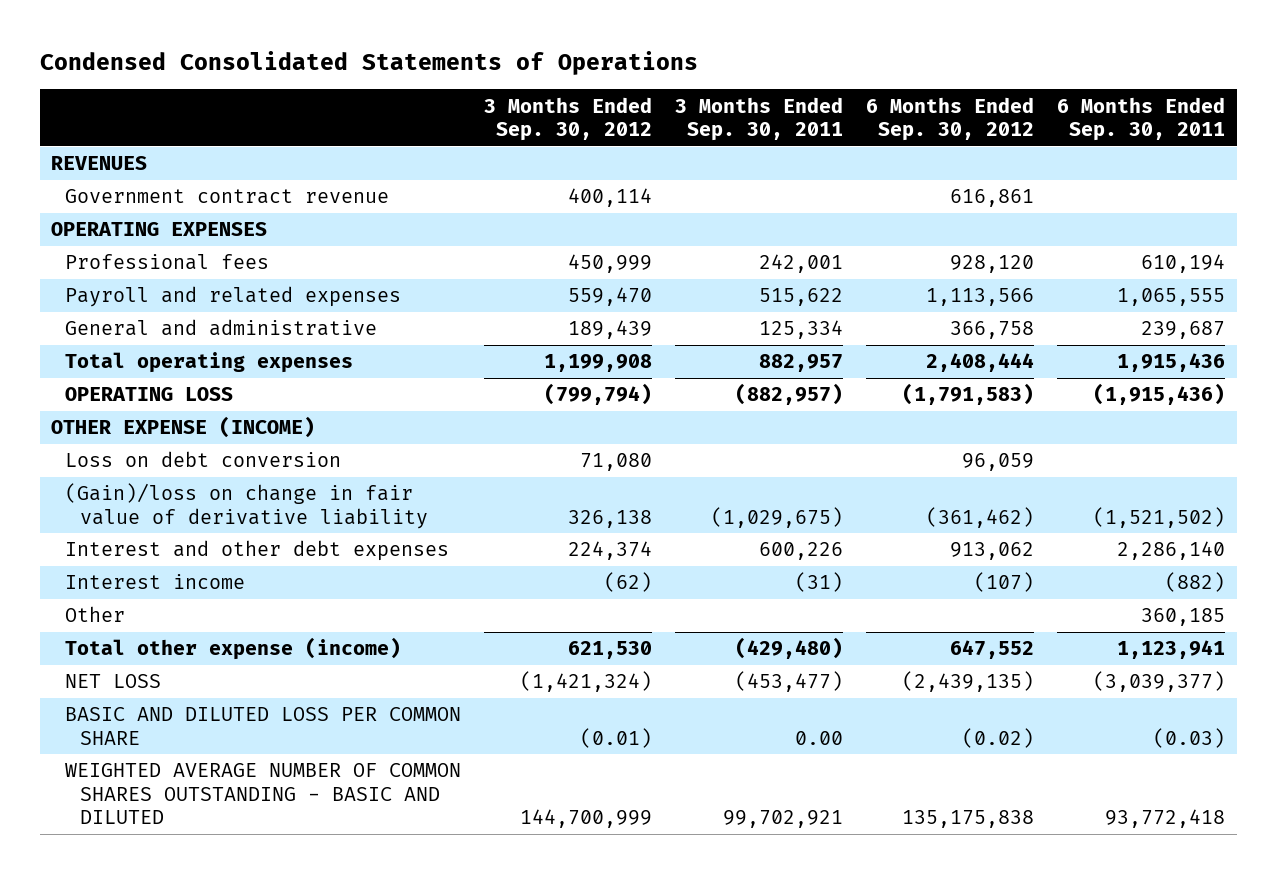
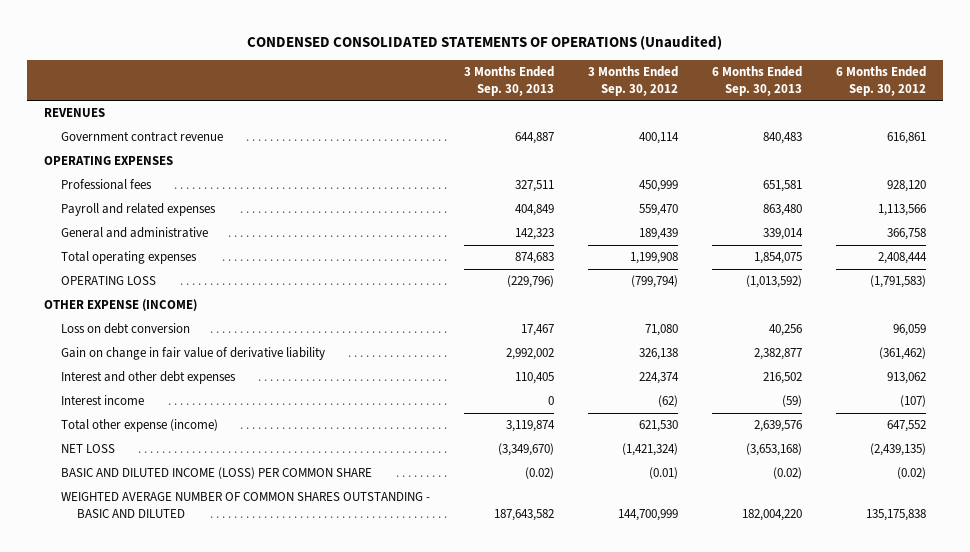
[39,50,698,75] Condensed Consolidated Statements of Operations -> [247,35,723,51] CONDENSED CONSOLIDATED STATEMENTS OF OPERATIONS (Unaudited)
[675,96,844,141] 3 Months Ended Sep. 30, 2011 -> none
[1057,96,1226,141] 6 Months Ended Sep. 30, 2011 -> none
none -> [463,66,554,96] 3 Months Ended Sep. 30, 2013
none -> [711,66,802,96] 6 Months Ended Sep. 30, 2013
[65,483,428,529] (Gain)/loss on change in fair value of derivative liability -> [60,347,325,361] Gain on change in fair value of derivative liability
[65,606,126,623] Other -> none
[65,707,462,745] BASIC AND DILUTED LOSS PER COMMON SHARE -> [60,467,372,480] BASIC AND DILUTED INCOME (LOSS) PER COMMON SHARE

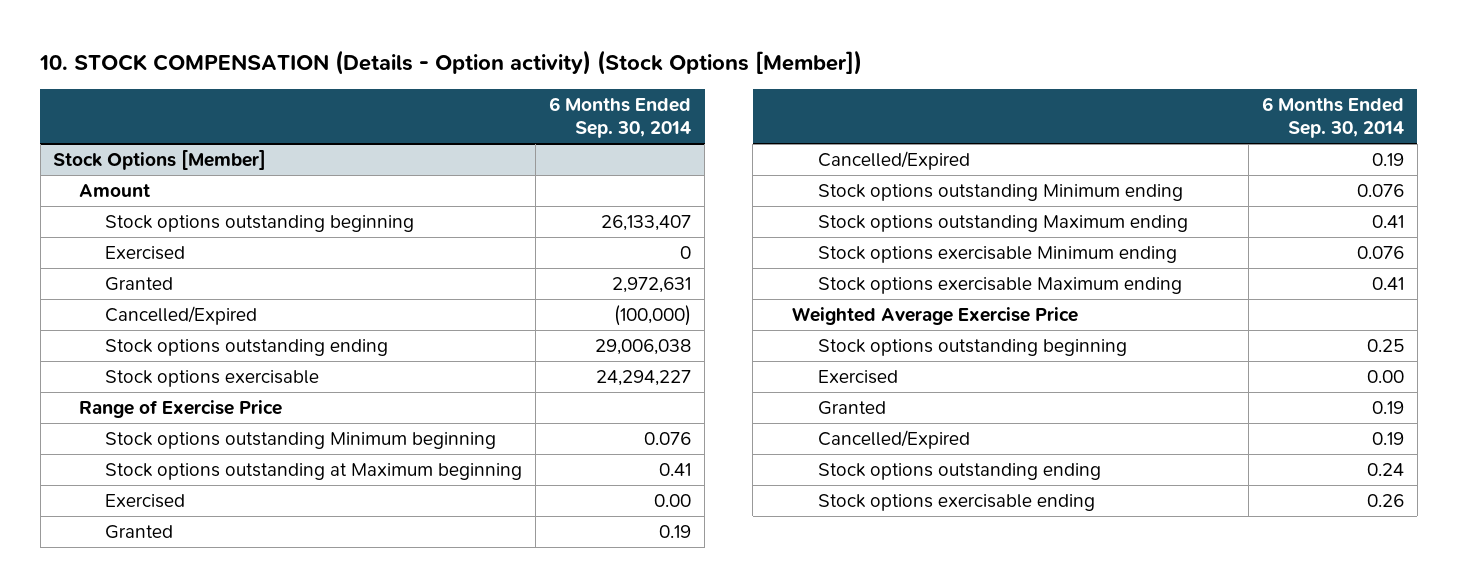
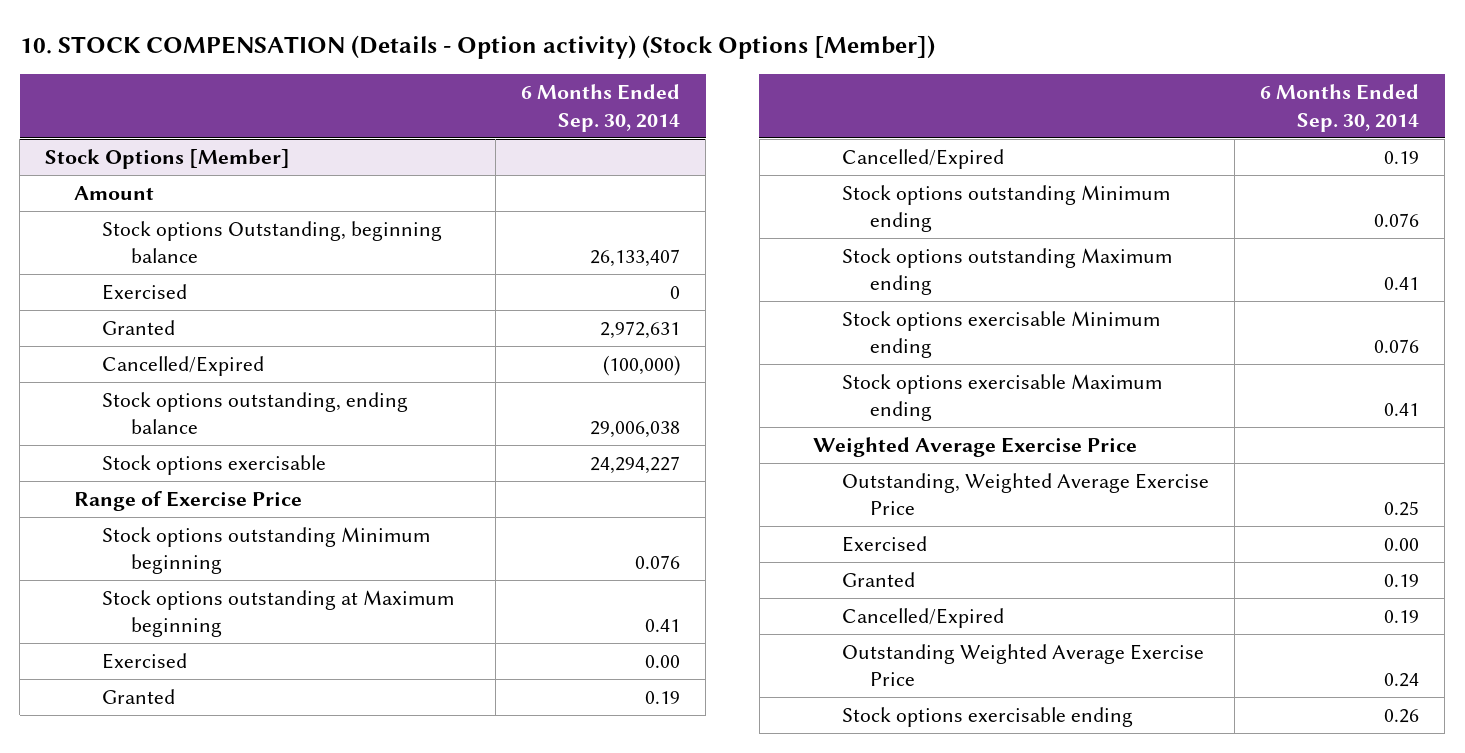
[105,215,415,233] Stock options outstanding beginning -> [102,221,443,264] Stock options Outstanding, beginning balance
[105,339,389,357] Stock options outstanding ending -> [102,392,409,435] Stock options outstanding, ending balance
[818,339,1128,357] Stock options outstanding beginning -> [841,473,1209,516] Outstanding, Weighted Average Exercise Price
[818,463,1102,481] Stock options outstanding ending -> [841,644,1204,687] Outstanding Weighted Average Exercise Price

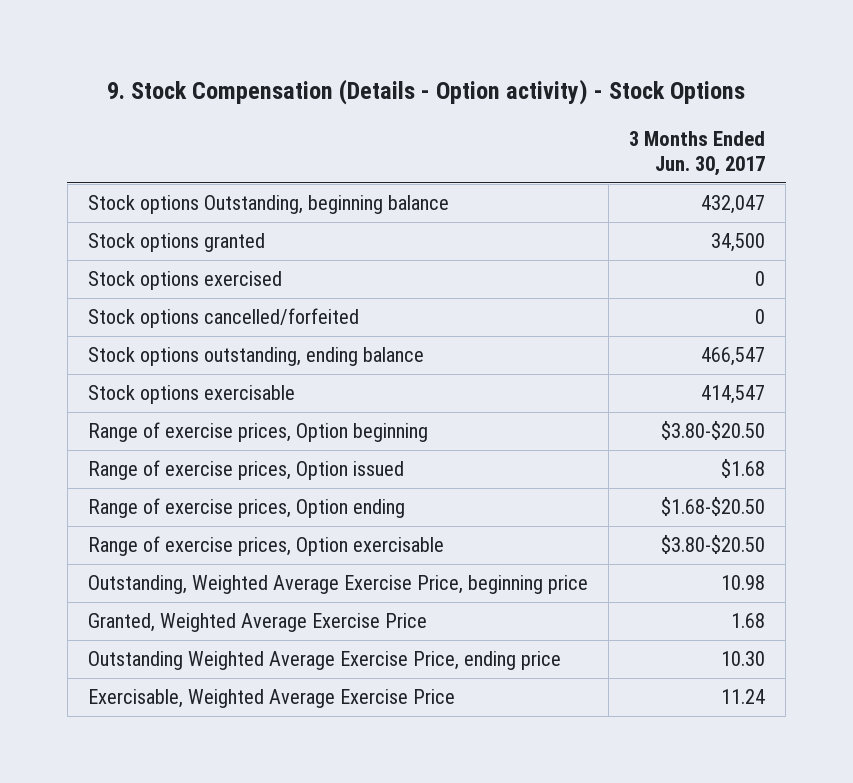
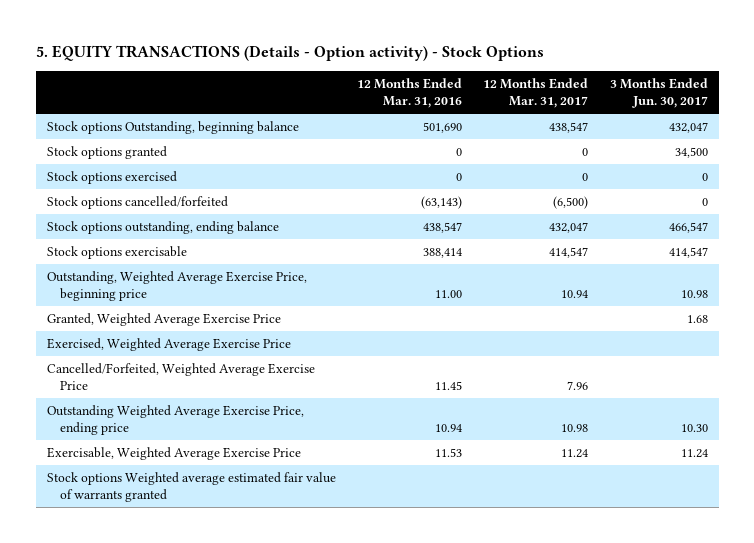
[107,79,746,106] 9. Stock Compensation (Details - Option activity) - Stock Options -> [35,45,544,62] 5. EQUITY TRANSACTIONS (Details - Option activity) - Stock Options
none -> [356,77,462,109] 12 Months Ended Mar. 31, 2016
none -> [483,77,589,109] 12 Months Ended Mar. 31, 2017
[87,422,428,443] Range of exercise prices, Option beginning -> none
[87,460,404,481] Range of exercise prices, Option issued -> none
[87,498,405,519] Range of exercise prices, Option ending -> none
[87,536,444,557] Range of exercise prices, Option exercisable -> none
none -> [46,337,291,351] Exercised, Weighted Average Exercise Price
none -> [46,362,315,391] Cancelled/Forfeited, Weighted Average Exercise Price
none -> [46,471,336,503] Stock options Weighted average estimated fair value of warrants granted

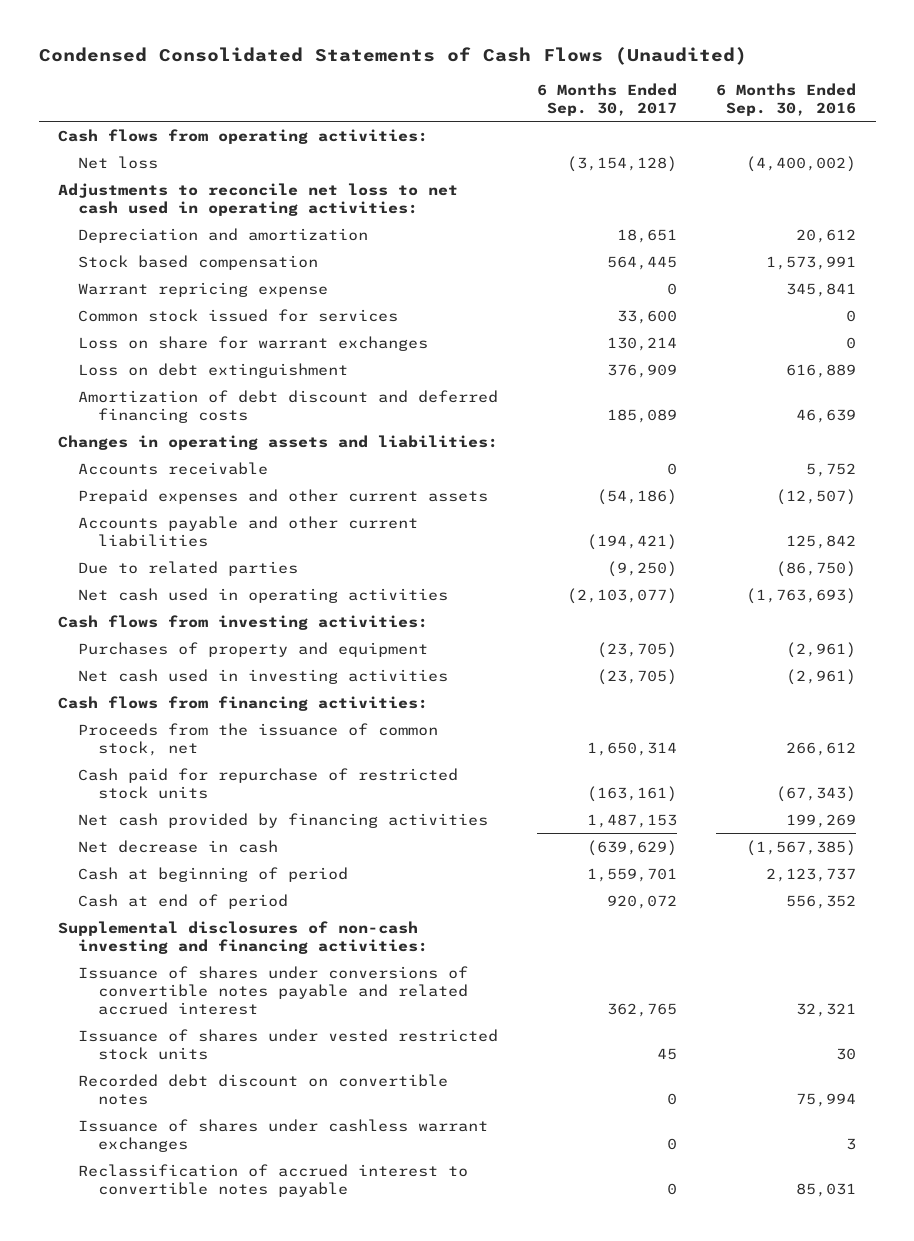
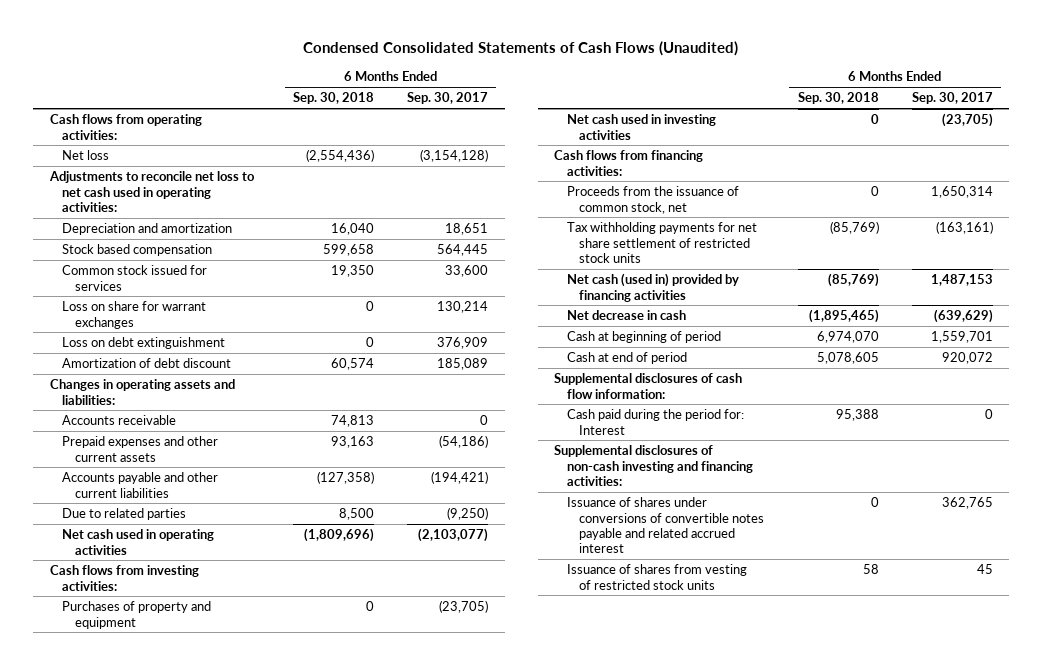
[716,82,857,116] 6 Months Ended Sep. 30, 2016 -> none
none -> [292,92,374,105] Sep. 30, 2018
[78,281,329,297] Warrant repricing expense -> none
[78,389,499,423] Amortization of debt discount and deferred financing costs -> [62,358,232,369] Amortization of debt discount
[78,767,459,799] Cash paid for repurchase of restricted stock units -> [566,222,757,263] Tax withholding payments for net share settlement of restricted stock units
[78,812,489,828] Net cash provided by financing activities -> [566,273,739,302] Net cash (used in) provided by financing activities
none -> [554,373,743,399] Supplemental disclosures of cash flow information:
none -> [566,409,744,435] Cash paid during the period for: Interest
[78,1073,449,1105] Recorded debt discount on convertible notes -> none
[78,1118,489,1152] Issuance of shares under cashless warrant exchanges -> none
[78,1163,469,1197] Reclassification of accrued interest to convertible notes payable -> none
[78,1028,499,1060] Issuance of shares under vested restricted stock units -> [566,564,747,590] Issuance of shares from vesting of restricted stock units

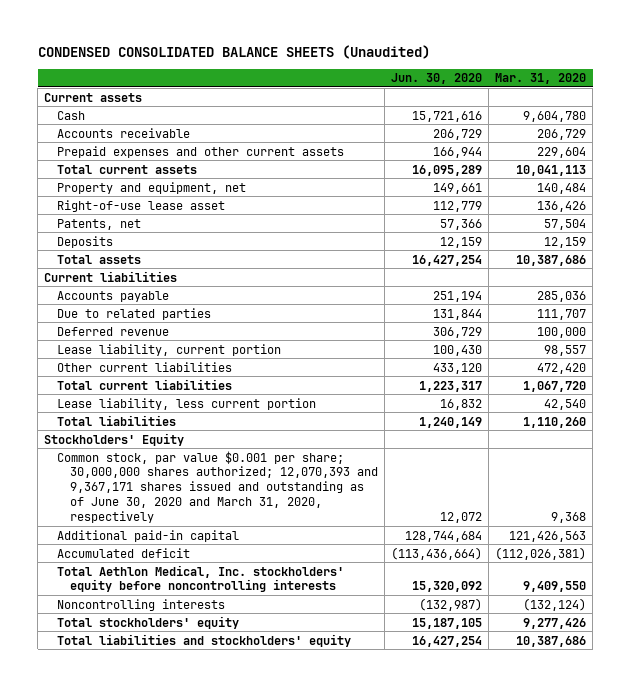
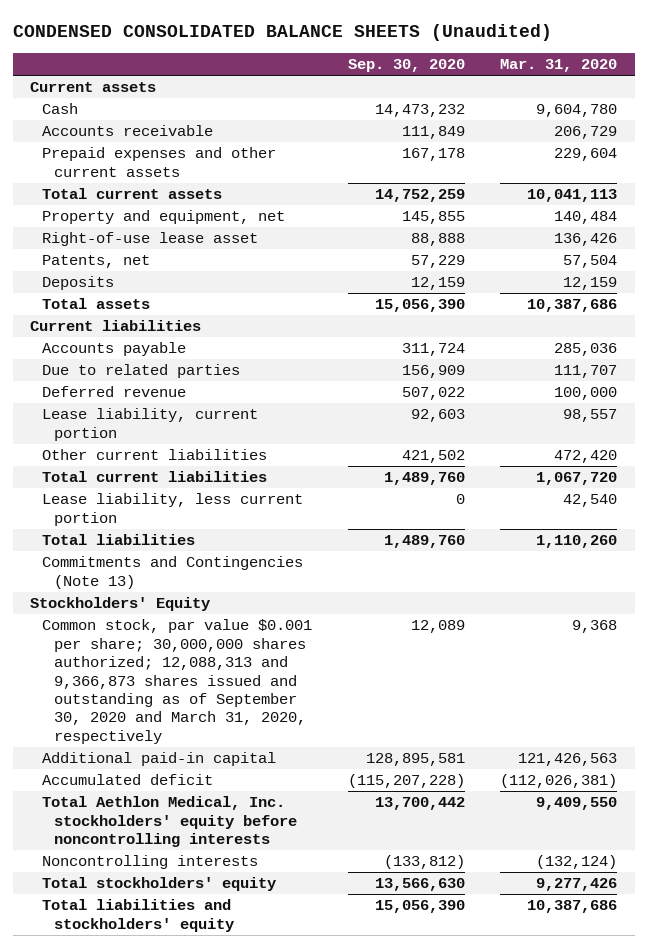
[391,73,483,85] Jun. 30, 2020 -> none
none -> [347,59,465,73] Sep. 30, 2020
none -> [42,556,304,589] Commitments and Contingencies (Note 13)
[57,450,379,524] Common stock, par value $0.001 per share; 30,000,000 shares authorized; 12,070,393 and 9,367,171 shares issued and outstanding as of June 30, 2020 and March 31, 2020, respectively -> [42,619,313,744] Common stock, par value $0.001 per share; 30,000,000 shares authorized; 12,088,313 and 9,366,873 shares issued and outstanding as of September 30, 2020 and March 31, 2020, respectively

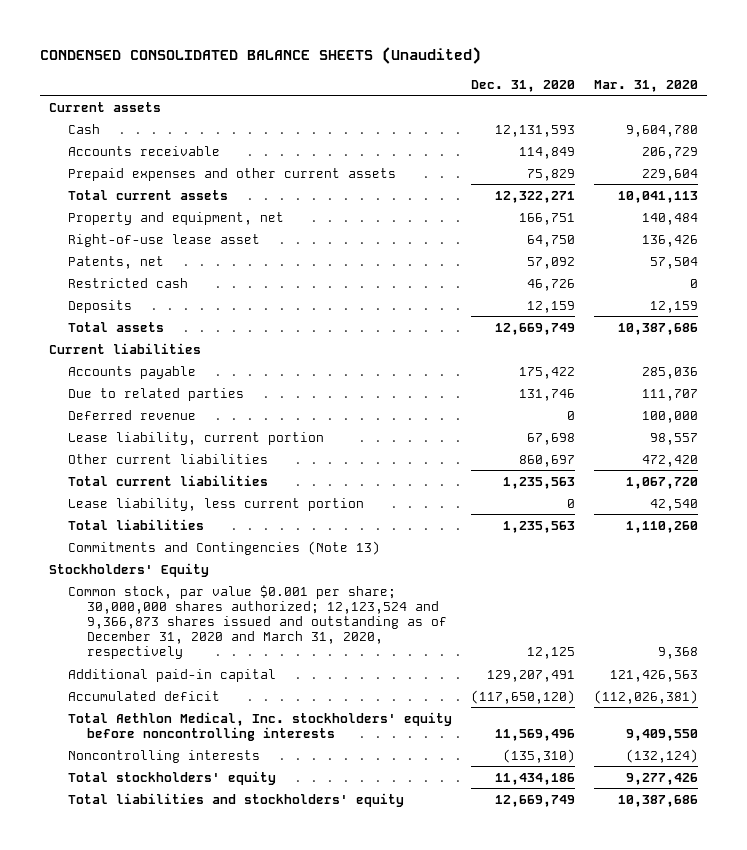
[347,59,465,73] Sep. 30, 2020 -> none
none -> [470,79,575,92] Dec. 31, 2020
none -> [68,277,189,288] Restricted cash
[42,619,313,744] Common stock, par value $0.001 per share; 30,000,000 shares authorized; 12,088,313 and 9,366,873 shares issued and outstanding as of September 30, 2020 and March 31, 2020, respectively -> [68,584,447,660] Common stock, par value $0.001 per share; 30,000,000 shares authorized; 12,123,524 and 9,366,873 shares issued and outstanding as of December 31, 2020 and March 31, 2020, respectively

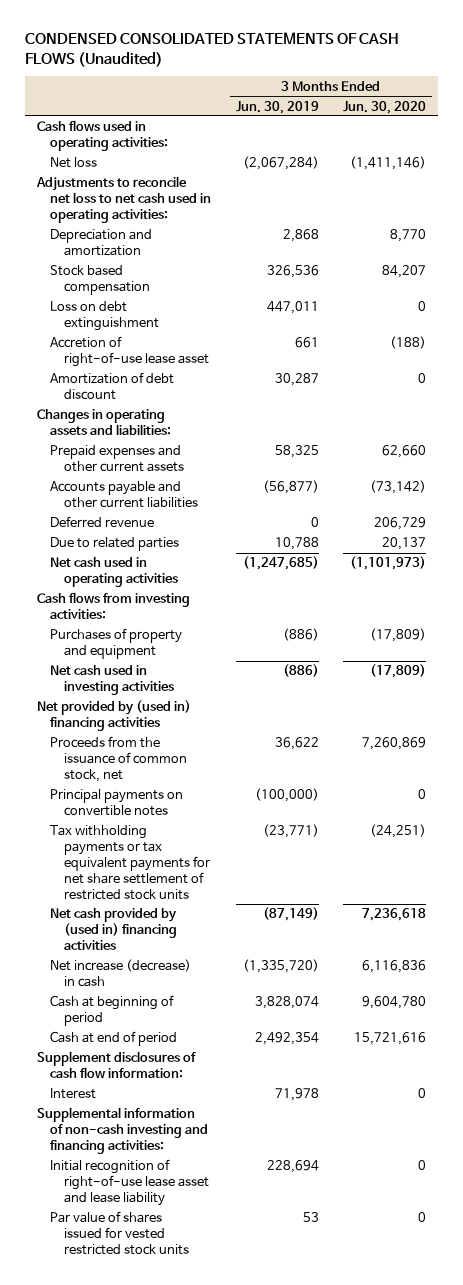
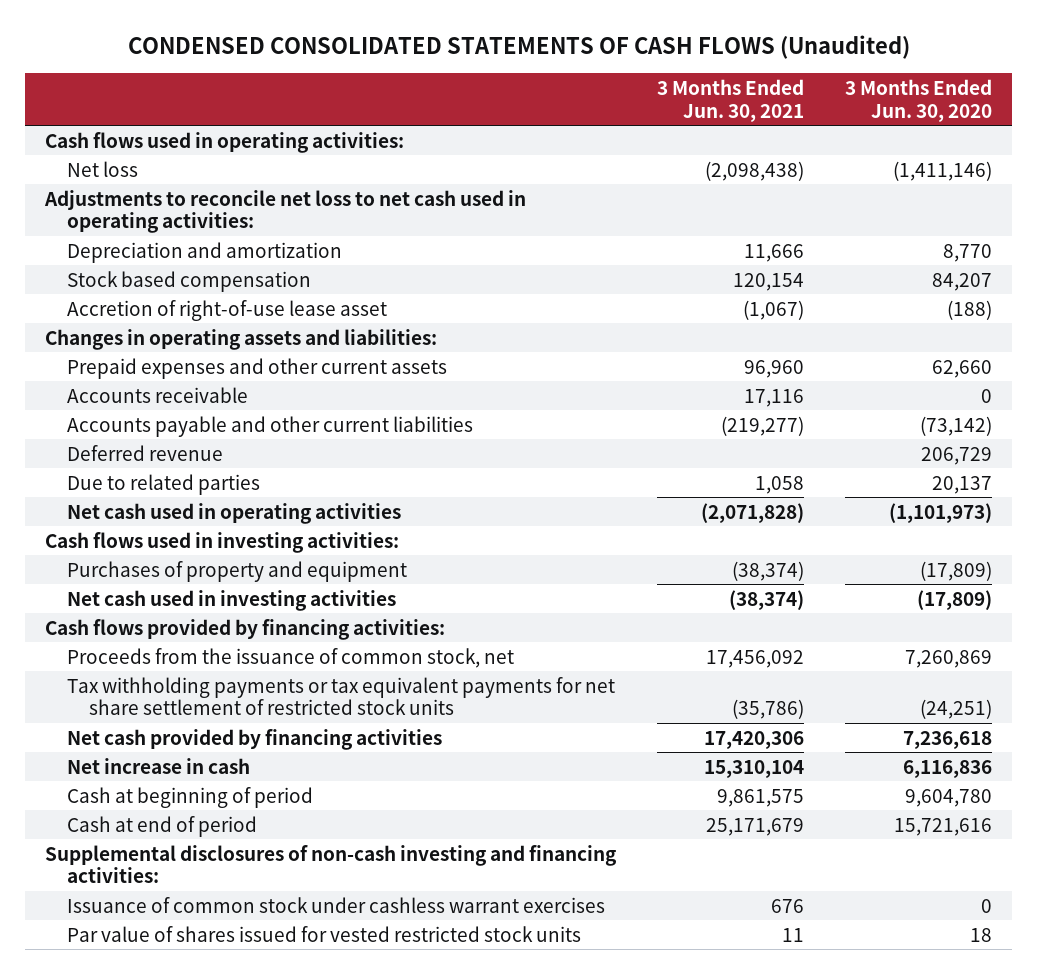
[235,100,319,114] Jun. 30, 2019 -> none
none -> [657,78,805,122] 3 Months Ended Jun. 30, 2021
[50,301,159,332] Loss on debt extinguishment -> none
[50,372,175,401] Amortization of debt discount -> none
none -> [67,386,249,403] Accounts receivable
[37,592,191,620] Cash flows from investing activities: -> [45,531,400,553] Cash flows used in investing activities:
[37,700,192,732] Net provided by (used in) financing activities -> [45,618,446,640] Cash flows provided by financing activities:
[50,789,184,817] Principal payments on convertible notes -> none
[50,908,178,951] Net cash provided by (used in) financing activities -> [67,728,443,750] Net cash provided by financing activities
[50,959,192,988] Net increase (decrease) in cash -> [67,757,251,774] Net increase in cash
[37,1051,197,1080] Supplement disclosures of cash flow information: -> none
[50,1088,97,1100] Interest -> none
[50,1159,209,1207] Initial recognition of right-of-use lease asset and lease liability -> none
[37,1107,209,1155] Supplemental information of non-cash investing and financing activities: -> [45,844,618,884] Supplemental disclosures of non-cash investing and financing activities:
none -> [67,896,606,913] Issuance of common stock under cashless warrant exercises
[417,1212,426,1223] 0 -> [969,927,992,942] 18

